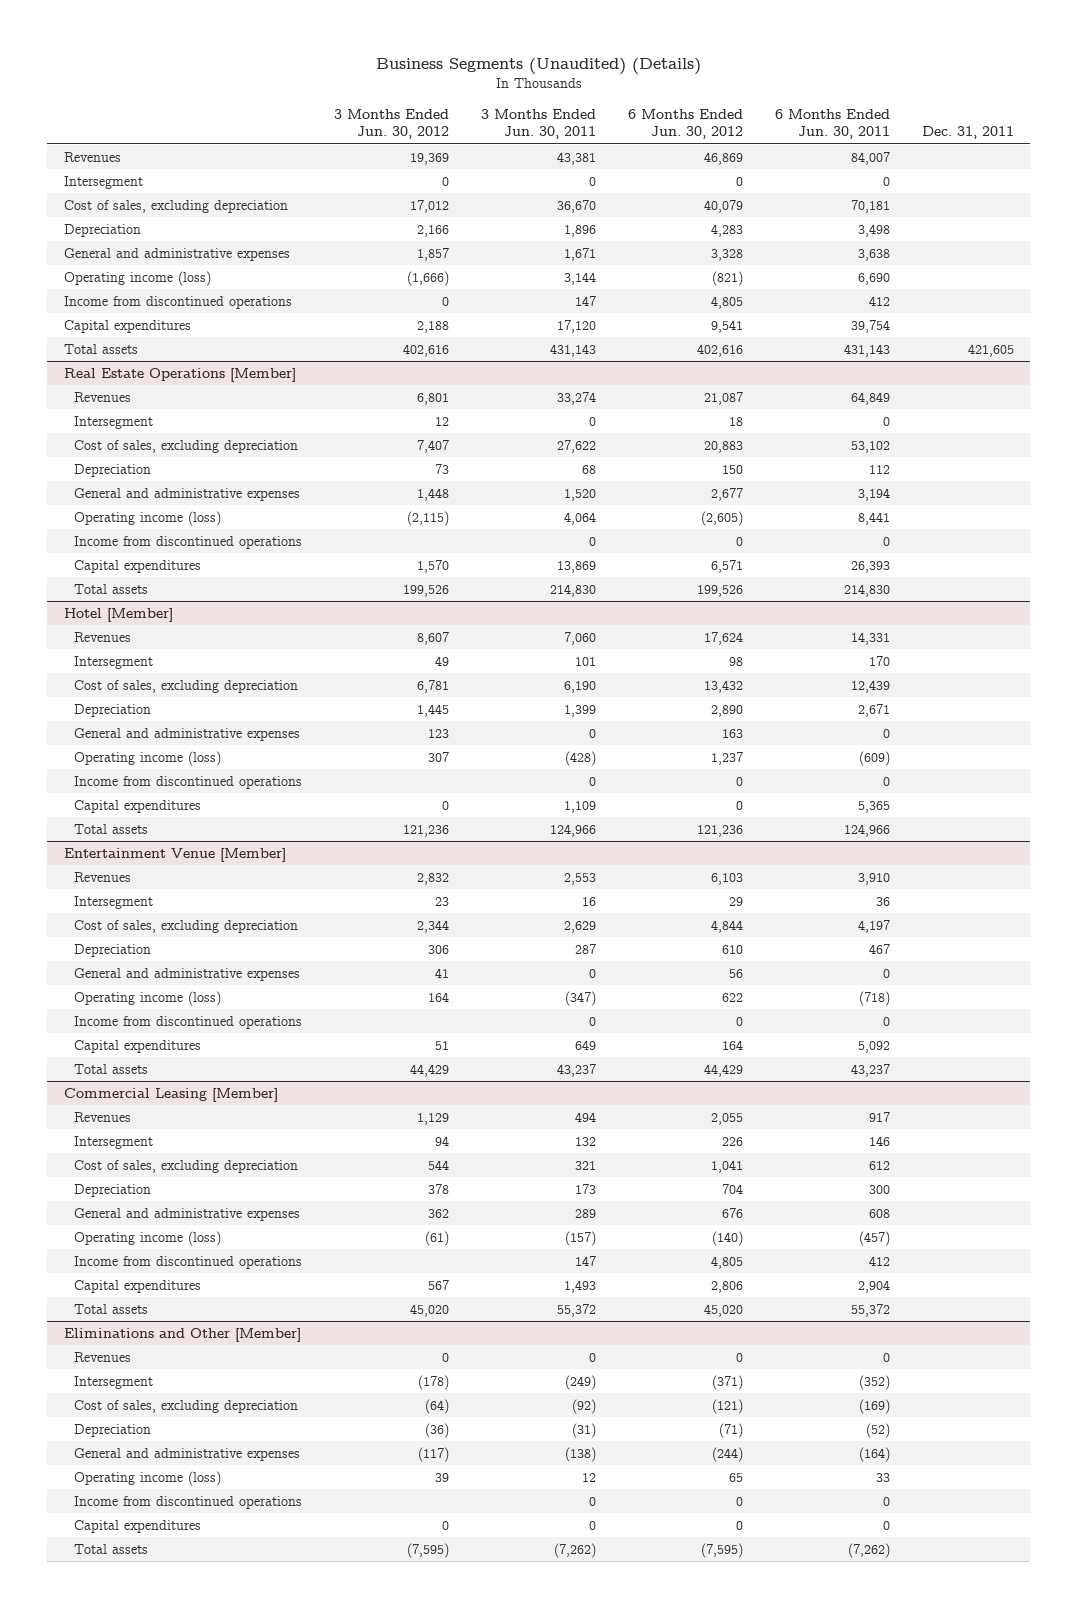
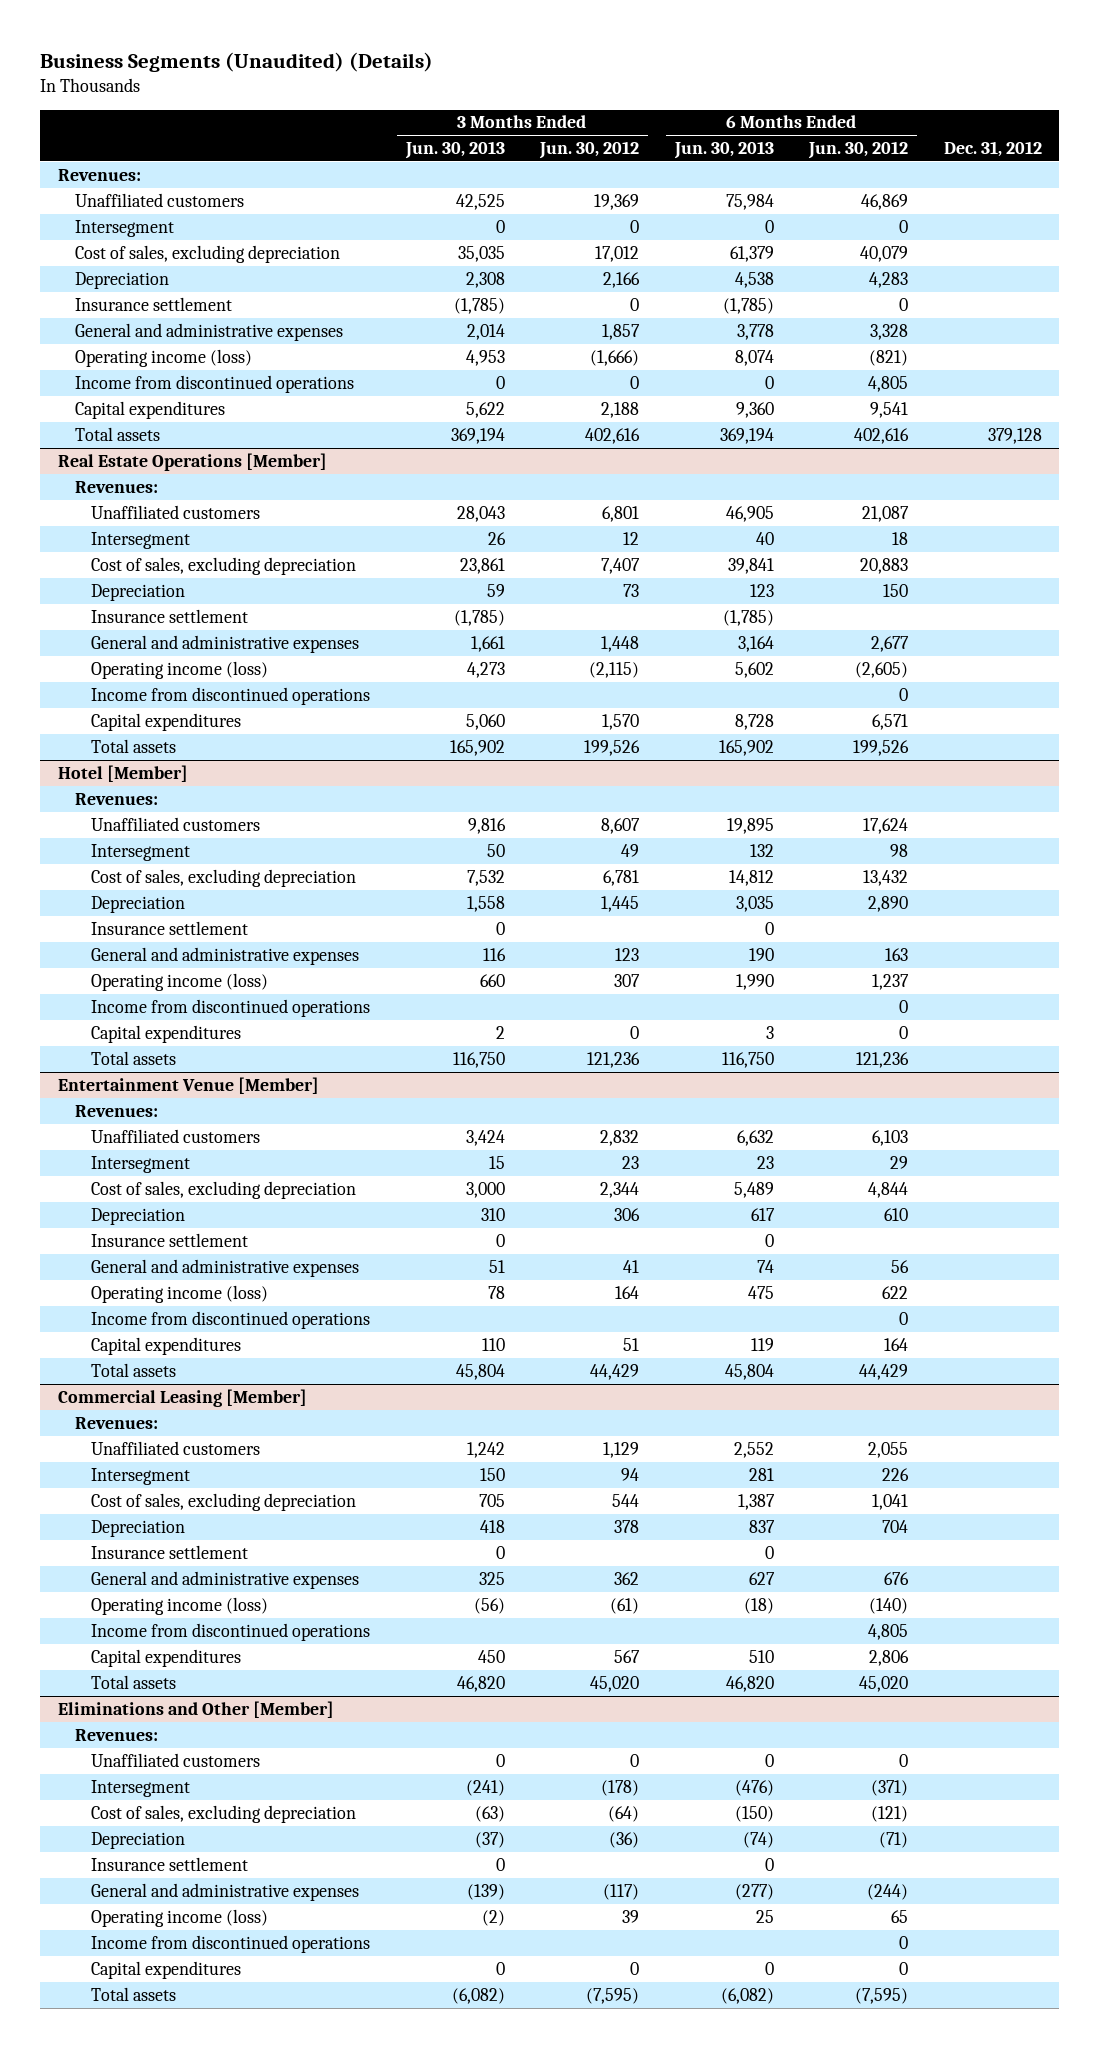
[480,109,596,140] 3 Months Ended Jun. 30, 2011 -> none
[775,109,891,140] 6 Months Ended Jun. 30, 2011 -> none
[922,126,1015,140] Dec. 31, 2011 -> none
none -> [404,140,505,159] Jun. 30, 2013
none -> [673,140,774,159] Jun. 30, 2013
none -> [943,140,1042,157] Dec. 31, 2012
none -> [57,168,141,181] Revenues:
[63,152,121,163] Revenues -> [74,192,244,207] Unaffiliated customers
none -> [74,296,232,311] Insurance settlement
none -> [74,480,158,493] Revenues:
[73,392,131,403] Revenues -> [91,504,261,519] Unaffiliated customers
none -> [91,608,249,623] Insurance settlement
none -> [74,792,158,805] Revenues:
[73,632,131,643] Revenues -> [91,816,261,831] Unaffiliated customers
none -> [91,920,249,935] Insurance settlement
none -> [74,1104,158,1117] Revenues:
[73,872,131,883] Revenues -> [91,1128,261,1143] Unaffiliated customers
none -> [91,1232,249,1247] Insurance settlement
none -> [74,1416,158,1429] Revenues:
[73,1112,131,1123] Revenues -> [91,1440,261,1455] Unaffiliated customers
none -> [91,1544,249,1559] Insurance settlement
none -> [74,1728,158,1741] Revenues:
[73,1352,131,1363] Revenues -> [91,1752,261,1767] Unaffiliated customers
none -> [91,1856,249,1871] Insurance settlement

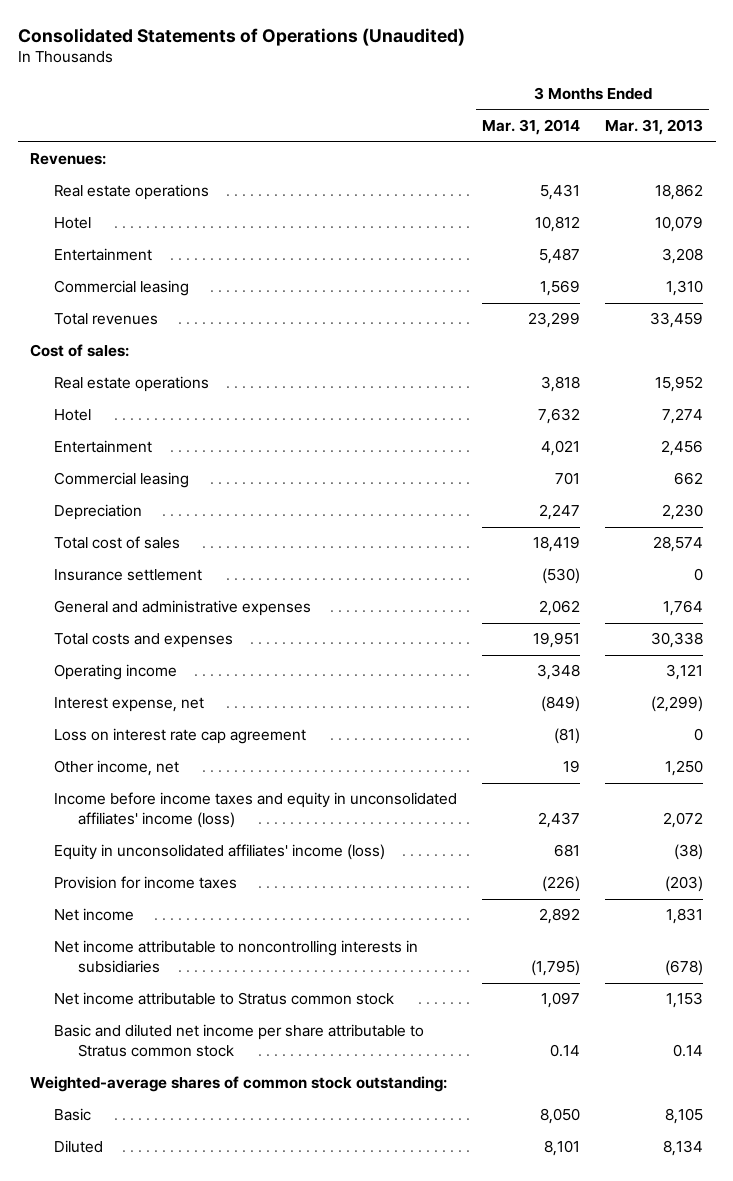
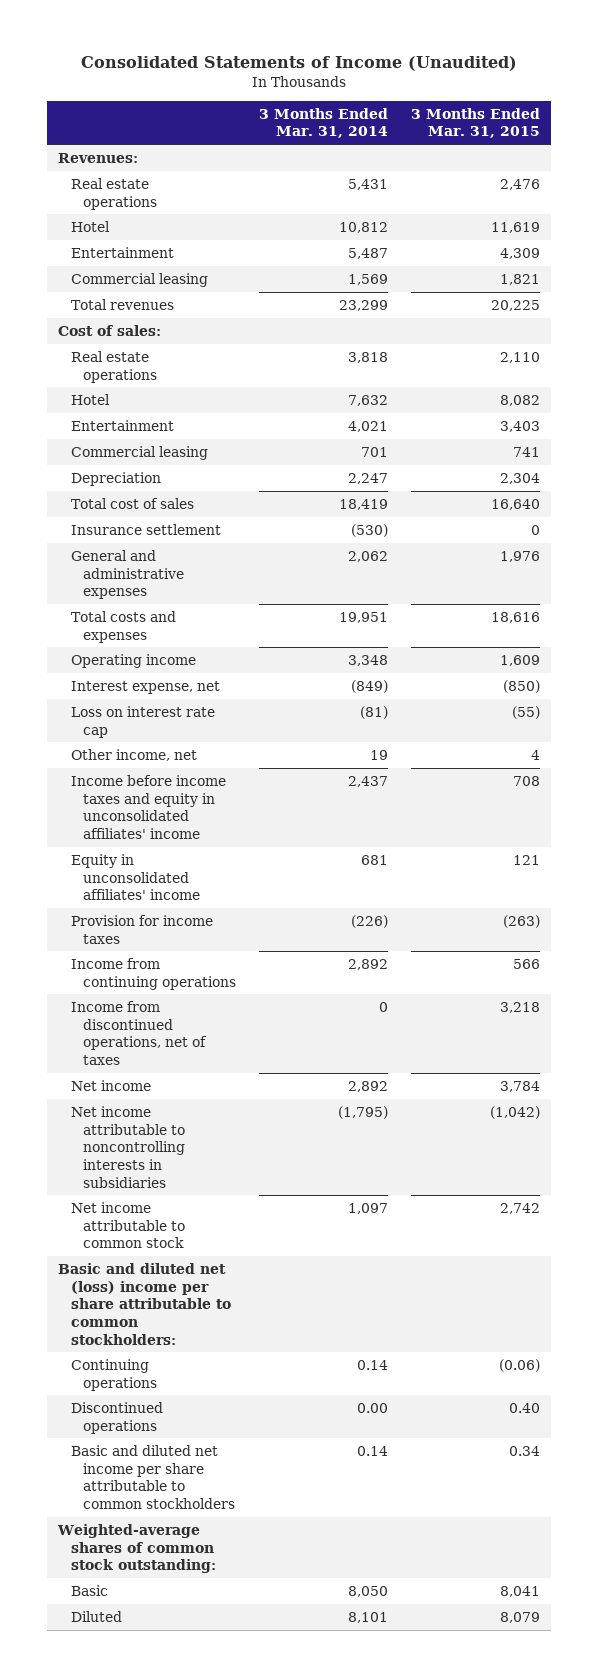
[17,27,465,46] Consolidated Statements of Operations (Unaudited) -> [81,56,518,72] Consolidated Statements of Income (Unaudited)
[605,119,704,136] Mar. 31, 2013 -> none
none -> [410,107,540,139] 3 Months Ended Mar. 31, 2015
[54,728,307,745] Loss on interest rate cap agreement -> [70,705,215,738] Loss on interest rate cap
[54,792,458,829] Income before income taxes and equity in unconsolidated affiliates' income (loss) -> [70,774,226,839] Income before income taxes and equity in unconsolidated affiliates' income
[54,844,386,861] Equity in unconsolidated affiliates' income (loss) -> [70,853,201,901] Equity in unconsolidated affiliates' income
none -> [70,957,237,990] Income from continuing operations
none -> [70,1000,208,1065] Income from discontinued operations, net of taxes
[54,992,395,1006] Net income attributable to Stratus common stock -> [70,1201,186,1249] Net income attributable to common stock
none -> [58,1262,231,1345] Basic and diluted net (loss) income per share attributable to common stockholders:
none -> [70,1358,158,1391] Continuing operations
none -> [70,1401,163,1434] Discontinued operations
[54,1024,425,1058] Basic and diluted net income per share attributable to Stratus common stock -> [70,1444,236,1509] Basic and diluted net income per share attributable to common stockholders

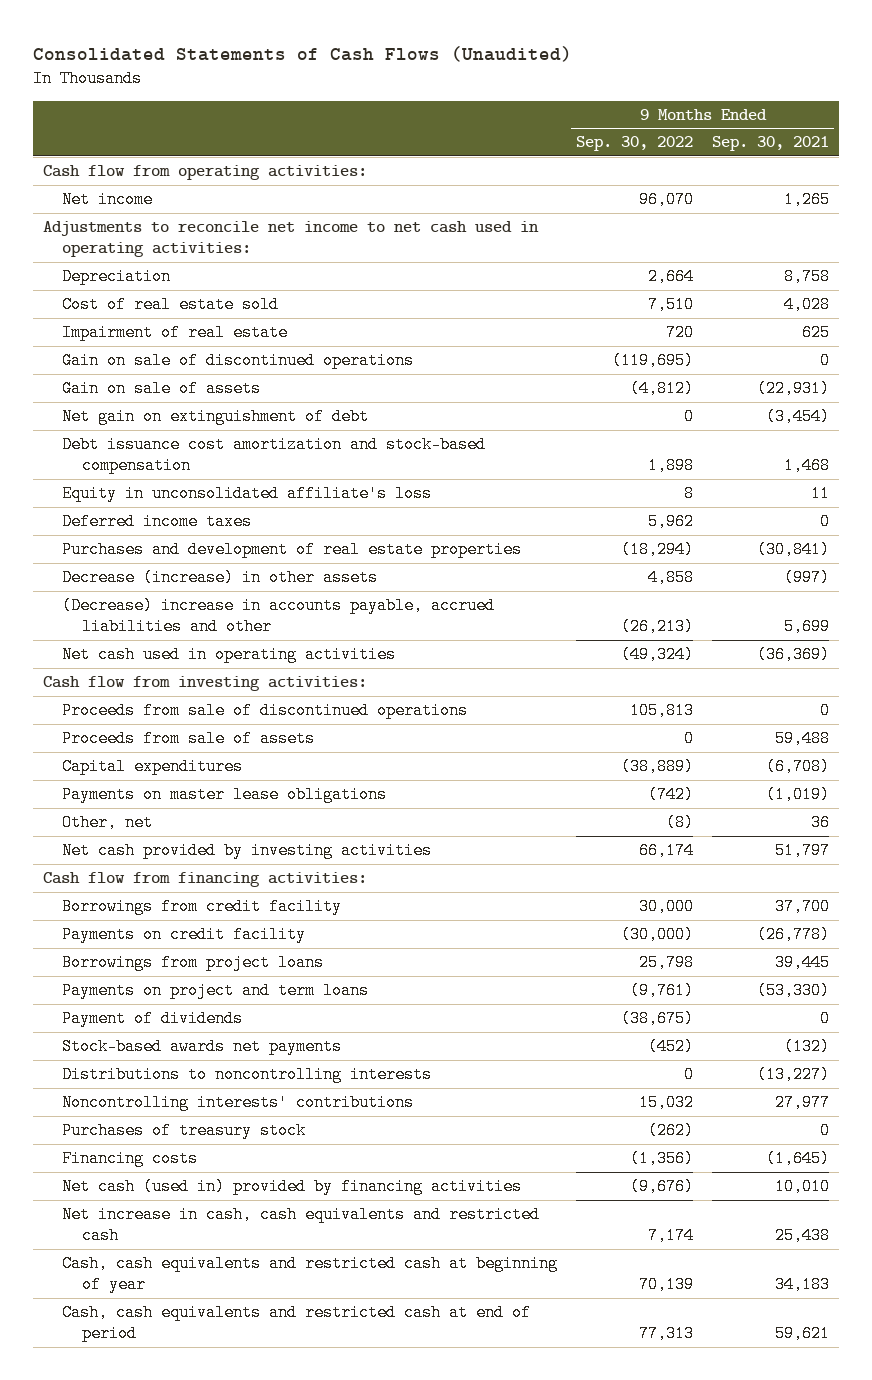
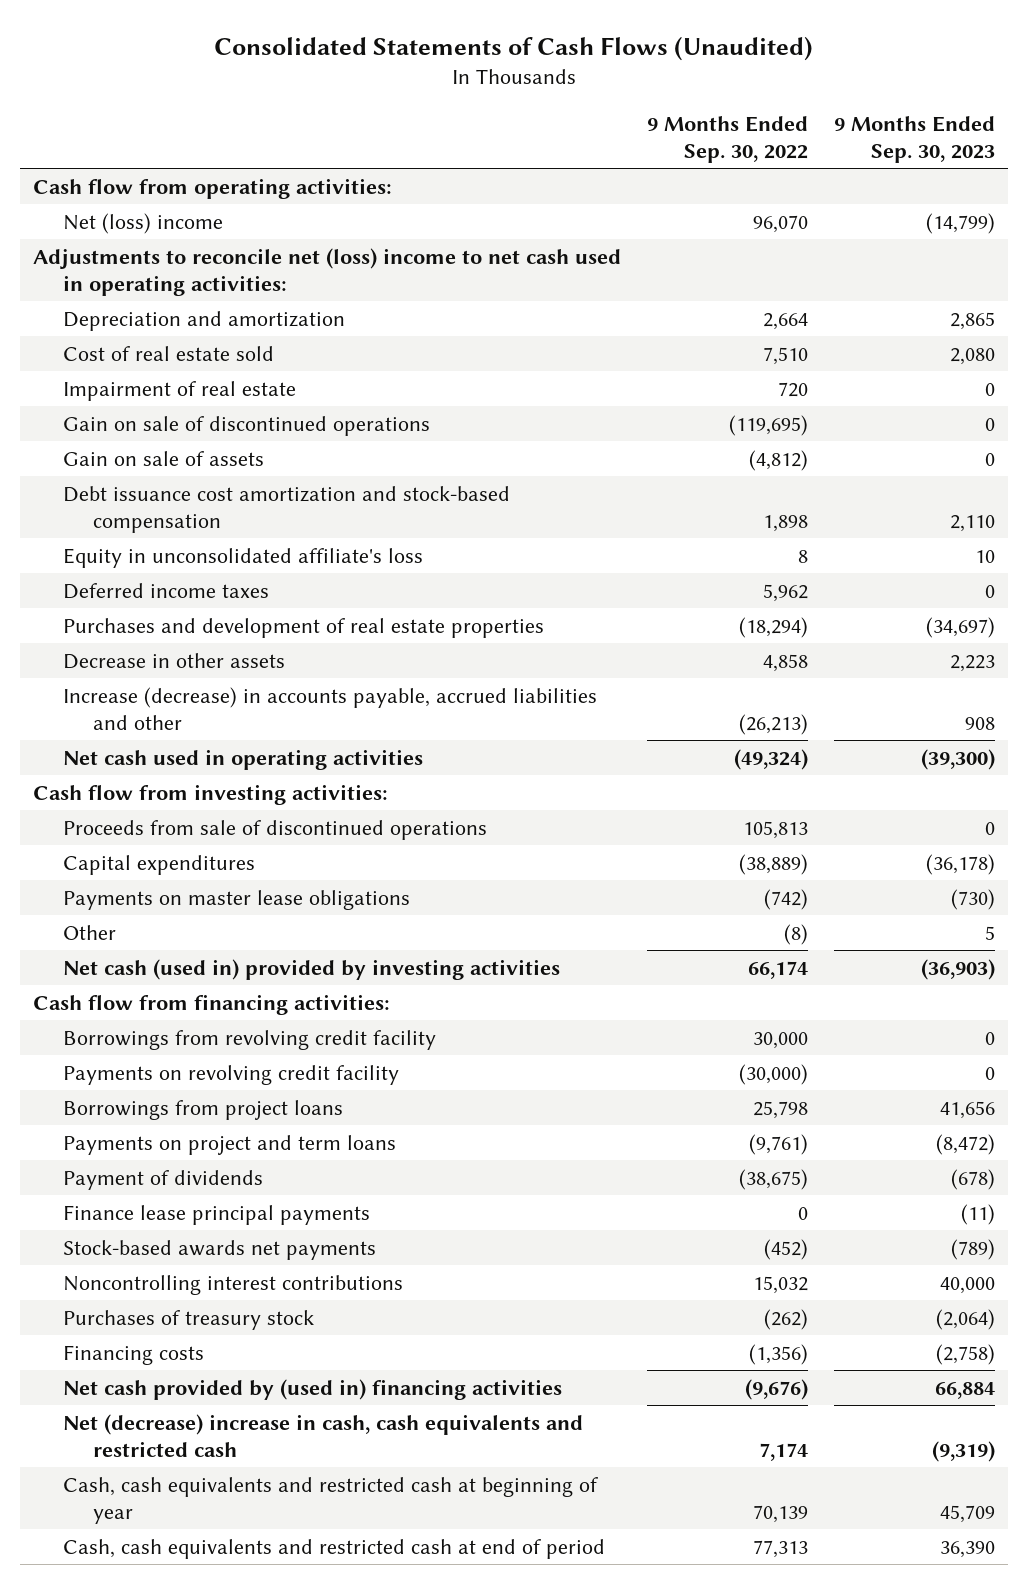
[712,136,830,152] Sep. 30, 2021 -> none
none -> [833,116,995,164] 9 Months Ended Sep. 30, 2023
[62,191,154,209] Net income -> [63,212,224,234] Net (loss) income
[42,221,539,257] Adjustments to reconcile net income to net cash used in operating activities: -> [33,247,622,296] Adjustments to reconcile net (loss) income to net cash used in operating activities:
[62,268,172,286] Depreciation -> [63,310,346,331] Depreciation and amortization
[62,408,370,426] Net gain on extinguishment of debt -> none
[62,569,379,587] Decrease (increase) in other assets -> [63,652,286,669] Decrease in other assets
[62,597,496,635] (Decrease) increase in accounts payable, accrued liabilities and other -> [63,686,598,730] Increase (decrease) in accounts payable, accrued liabilities and other
[62,730,316,748] Proceeds from sale of assets -> none
[62,814,154,832] Other, net -> [63,924,117,940] Other
[62,842,433,860] Net cash provided by investing activities -> [63,958,561,980] Net cash (used in) provided by investing activities
[62,898,343,916] Borrowings from credit facility -> [63,1029,437,1050] Borrowings from revolving credit facility
[62,926,307,944] Payments on credit facility -> [63,1064,400,1085] Payments on revolving credit facility
none -> [63,1204,371,1225] Finance lease principal payments
[62,1066,433,1084] Distributions to noncontrolling interests -> none
[62,1094,415,1112] Noncontrolling interests' contributions -> [63,1274,404,1295] Noncontrolling interest contributions
[62,1178,523,1196] Net cash (used in) provided by financing activities -> [63,1378,563,1400] Net cash provided by (used in) financing activities
[62,1206,541,1244] Net increase in cash, cash equivalents and restricted cash -> [63,1413,584,1457] Net (decrease) increase in cash, cash equivalents and restricted cash

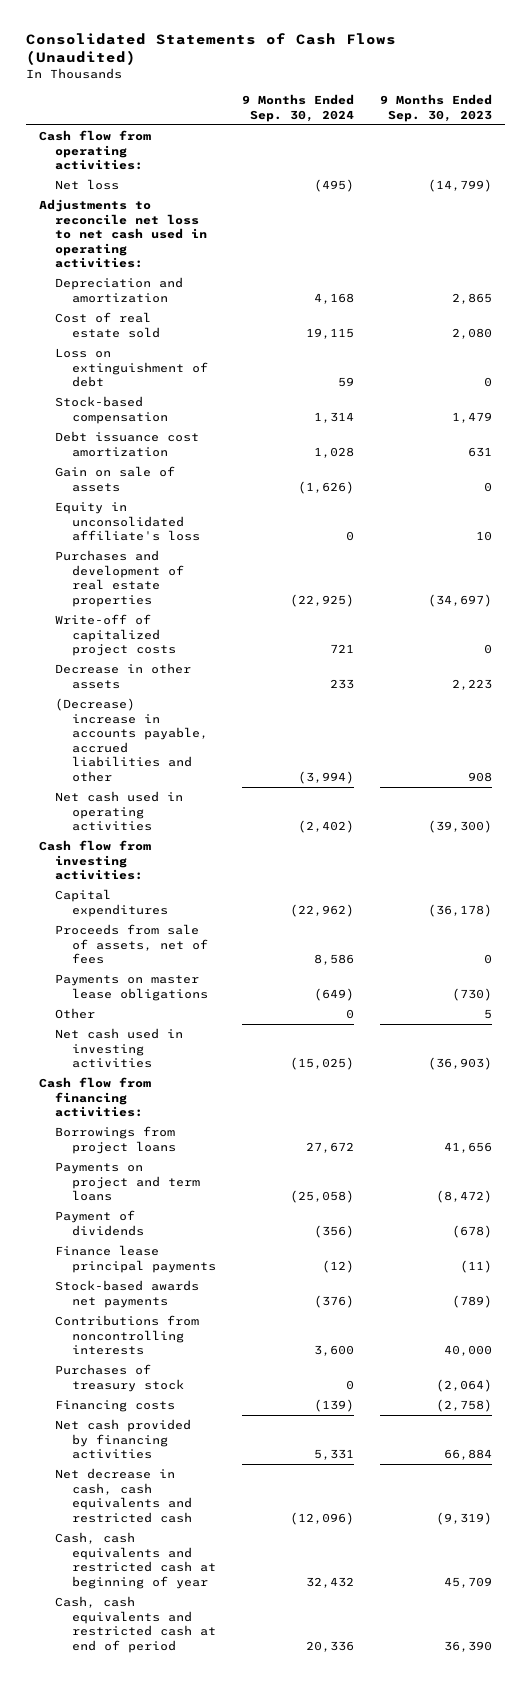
[647,116,809,164] 9 Months Ended Sep. 30, 2022 -> none
none -> [241,94,354,122] 9 Months Ended Sep. 30, 2024
[63,212,224,234] Net (loss) income -> [55,179,120,191] Net loss
[33,247,622,296] Adjustments to reconcile net (loss) income to net cash used in operating activities: -> [39,199,208,269] Adjustments to reconcile net loss to net cash used in operating activities:
[63,380,297,401] Impairment of real estate -> none
[63,415,431,436] Gain on sale of discontinued operations -> none
none -> [55,348,208,388] Loss on extinguishment of debt
none -> [55,396,168,424] Stock-based compensation
none -> [55,431,200,457] Debt issuance cost amortization
[63,485,511,533] Debt issuance cost amortization and stock-based compensation -> none
[63,582,270,599] Deferred income taxes -> none
none -> [55,614,176,657] Write-off of capitalized project costs
[63,686,598,730] Increase (decrease) in accounts payable, accrued liabilities and other -> [55,698,208,782] (Decrease) increase in accounts payable, accrued liabilities and other
[63,819,488,840] Proceeds from sale of discontinued operations -> none
none -> [55,924,208,965] Proceeds from sale of assets, net of fees
[63,958,561,980] Net cash (used in) provided by investing activities -> [55,1028,184,1069] Net cash used in investing activities
[63,1029,437,1050] Borrowings from revolving credit facility -> none
[63,1064,400,1085] Payments on revolving credit facility -> none
[63,1274,404,1295] Noncontrolling interest contributions -> [55,1315,200,1356] Contributions from noncontrolling interests
[63,1378,563,1400] Net cash provided by (used in) financing activities -> [55,1419,192,1460] Net cash provided by financing activities
[63,1413,584,1457] Net (decrease) increase in cash, cash equivalents and restricted cash -> [55,1468,192,1523] Net decrease in cash, cash equivalents and restricted cash

